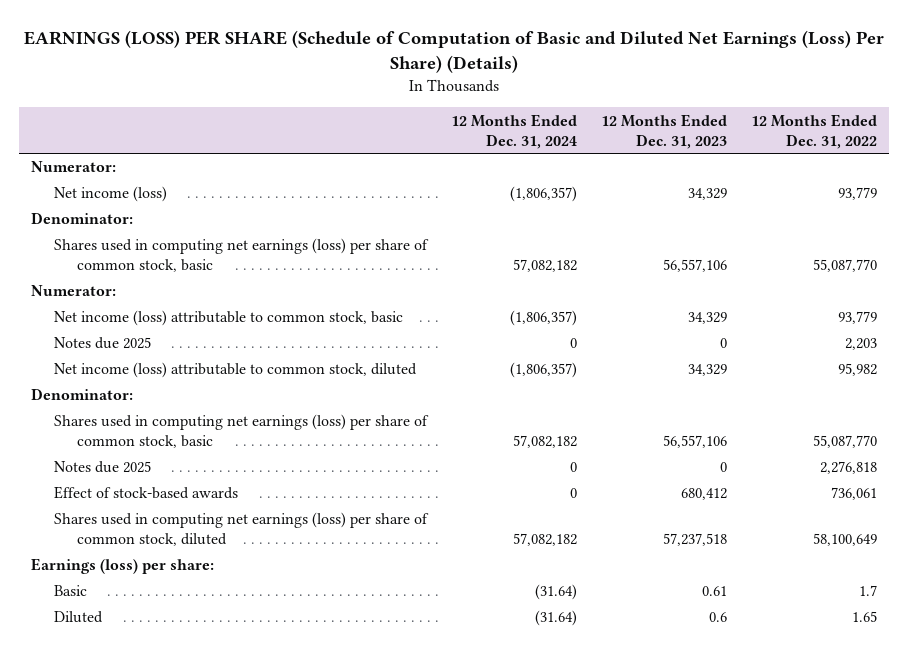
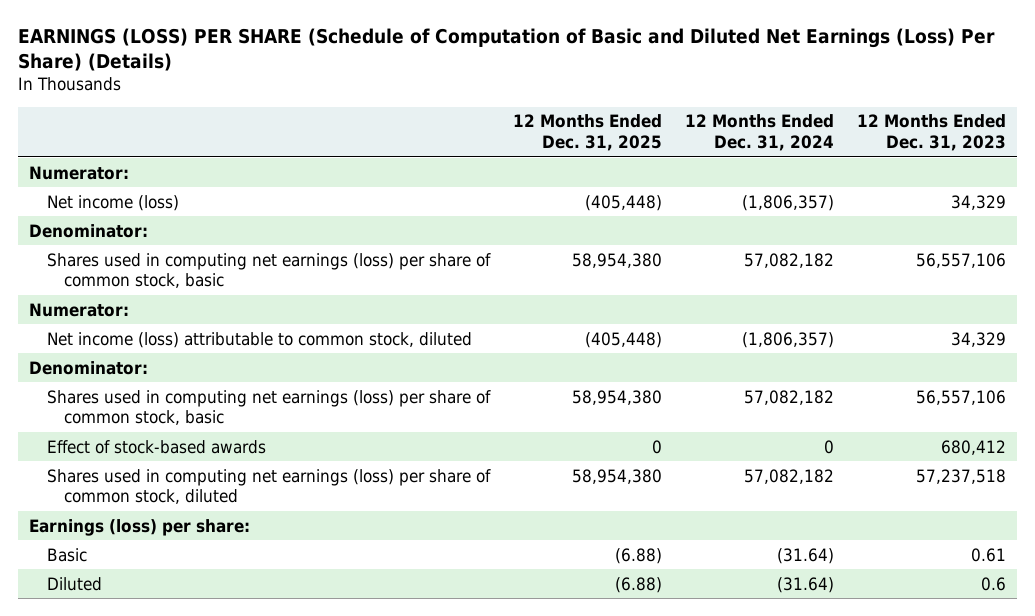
[751,113,878,149] 12 Months Ended Dec. 31, 2022 -> none
none -> [512,114,662,152] 12 Months Ended Dec. 31, 2025
[54,310,404,327] Net income (loss) attributable to common stock, basic -> none
[54,337,152,350] Notes due 2025 -> none
[54,461,152,474] Notes due 2025 -> none

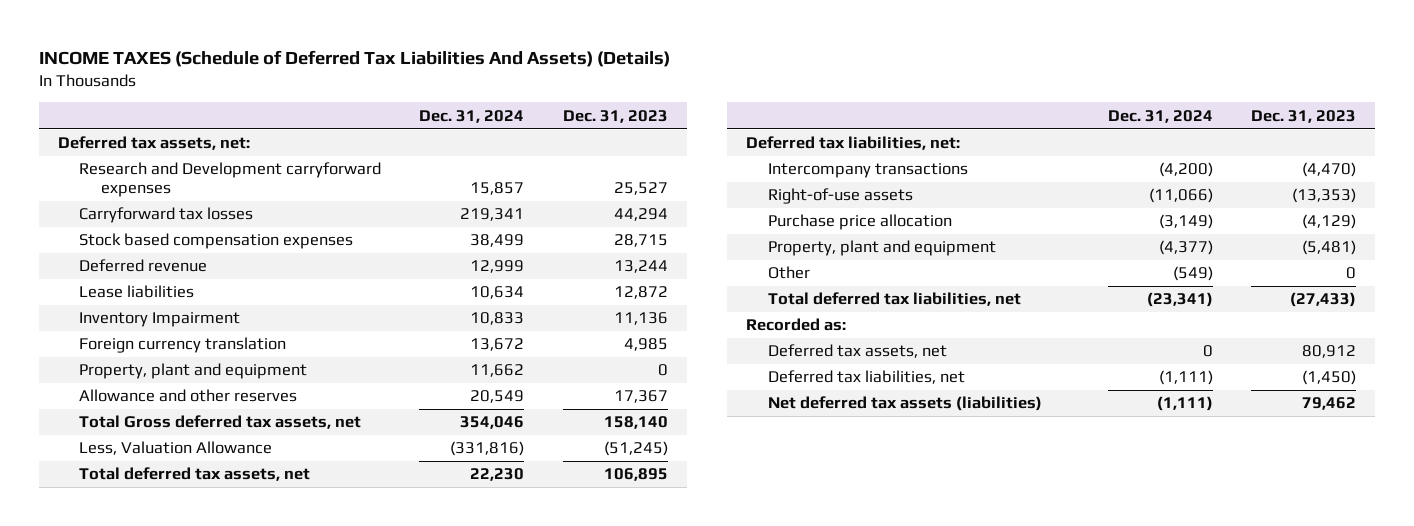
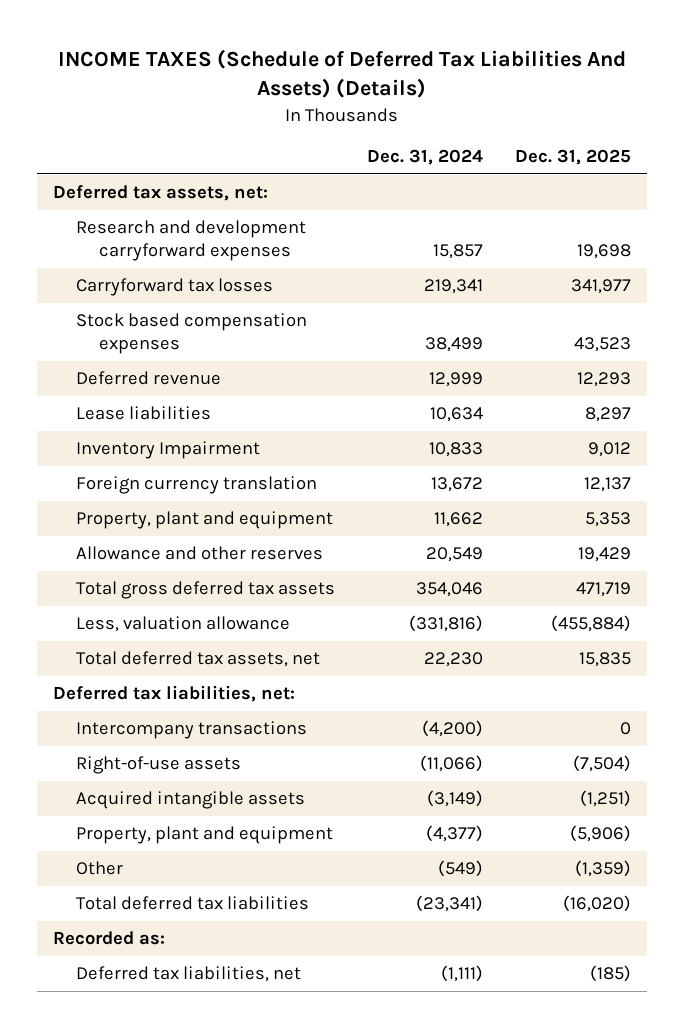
[562,109,668,123] Dec. 31, 2023 -> none
none -> [515,149,632,166] Dec. 31, 2025
[79,162,382,198] Research and Development carryforward expenses -> [76,220,307,262] Research and development carryforward expenses
[79,415,362,430] Total Gross deferred tax assets, net -> [76,581,336,600] Total gross deferred tax assets
[79,441,273,456] Less, Valuation Allowance -> [76,616,291,633] Less, valuation allowance
[767,214,952,231] Purchase price allocation -> [76,791,306,810] Acquired intangible assets
[767,292,1021,307] Total deferred tax liabilities, net -> [76,896,310,911] Total deferred tax liabilities
[767,344,947,359] Deferred tax assets, net -> none
[767,396,1042,412] Net deferred tax assets (liabilities) -> none

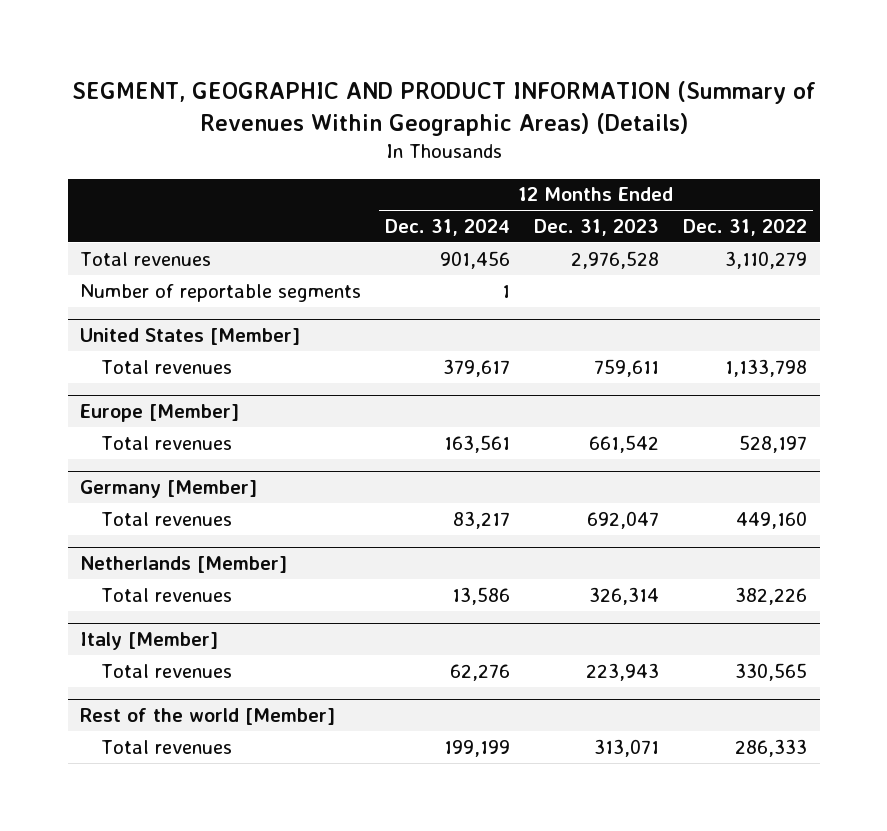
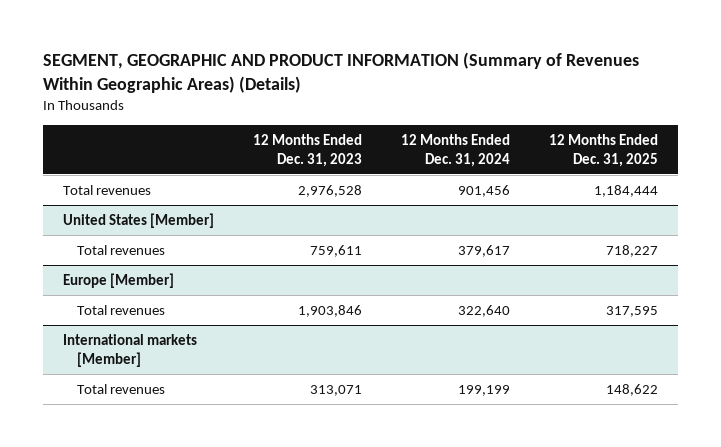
[683,218,808,236] Dec. 31, 2022 -> none
none -> [549,133,659,168] 12 Months Ended Dec. 31, 2025
[80,283,362,302] Number of reportable segments -> none
[80,480,258,499] Germany [Member] -> none
[101,511,233,526] Total revenues -> none
[80,556,288,574] Netherlands [Member] -> none
[101,587,233,602] Total revenues -> none
[80,632,219,651] Italy [Member] -> none
[101,663,233,678] Total revenues -> none
[444,434,511,453] 163,561 -> [457,304,510,317] 322,640
[589,434,660,453] 661,542 -> [297,304,362,317] 1,903,846
[80,708,336,726] Rest of the world [Member] -> [62,333,197,367] International markets [Member]

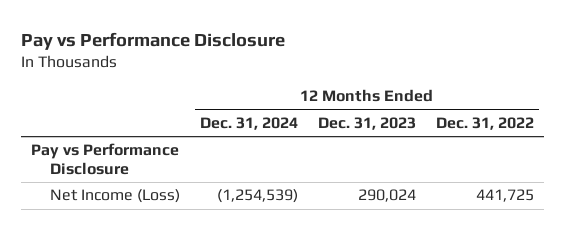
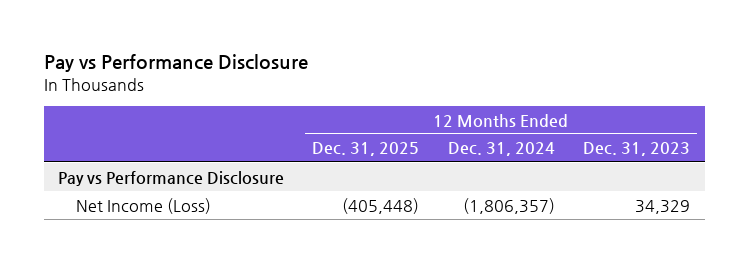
[435,117,534,131] Dec. 31, 2022 -> none
none -> [312,142,420,157] Dec. 31, 2025
[216,189,298,204] (1,254,539) -> [462,197,555,214] (1,806,357)
[357,189,416,203] 290,024 -> [635,199,691,214] 34,329

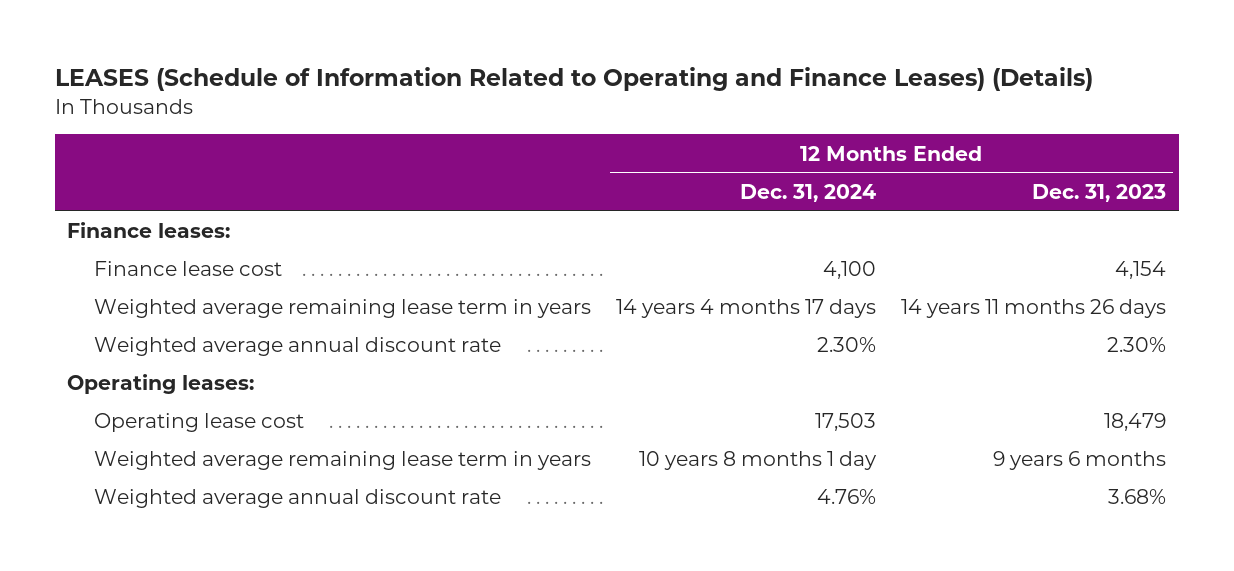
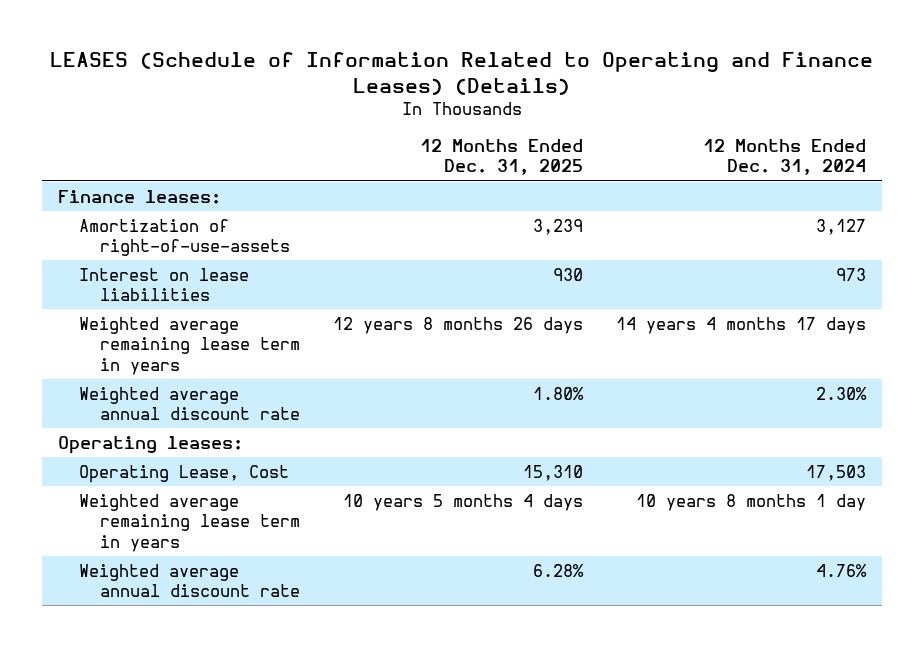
[1032,183,1167,202] Dec. 31, 2023 -> none
none -> [420,138,584,176] 12 Months Ended Dec. 31, 2025
[93,261,282,277] Finance lease cost -> none
none -> [79,218,291,257] Amortization of right-of-use-assets
none -> [79,267,250,302] Interest on lease liabilities
[93,413,304,433] Operating lease cost -> [79,464,290,483] Operating Lease, Cost

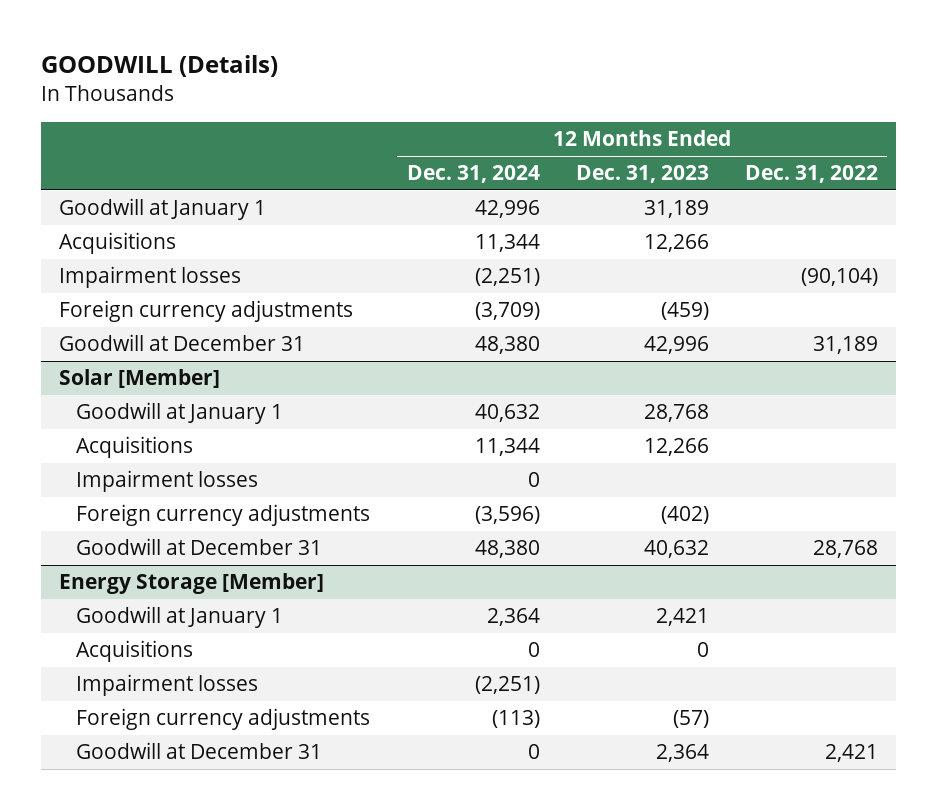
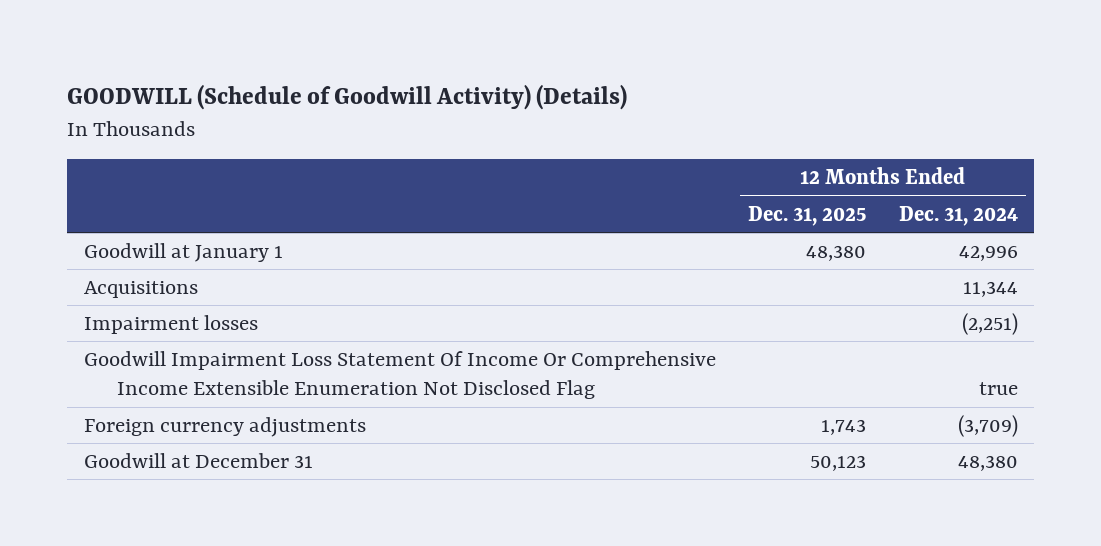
[41,55,279,78] GOODWILL (Details) -> [67,83,628,110] GOODWILL (Schedule of Goodwill Activity) (Details)
[575,165,709,184] Dec. 31, 2023 -> none
[745,165,879,184] Dec. 31, 2022 -> none
none -> [748,205,867,226] Dec. 31, 2025
none -> [83,350,716,400] Goodwill Impairment Loss Statement Of Income Or Comprehensive Income Extensible Enumeration Not Disclosed Flag
[59,369,221,389] Solar [Member] -> none
[76,402,284,425] Goodwill at January 1 -> none
[76,436,194,459] Acquisitions -> none
[76,470,259,493] Impairment losses -> none
[76,504,371,527] Foreign currency adjustments -> none
[76,538,323,556] Goodwill at December 31 -> none
[59,573,325,595] Energy Storage [Member] -> none
[76,606,284,629] Goodwill at January 1 -> none
[76,640,194,663] Acquisitions -> none
[76,674,259,697] Impairment losses -> none
[76,708,371,731] Foreign currency adjustments -> none
[76,742,323,760] Goodwill at December 31 -> none

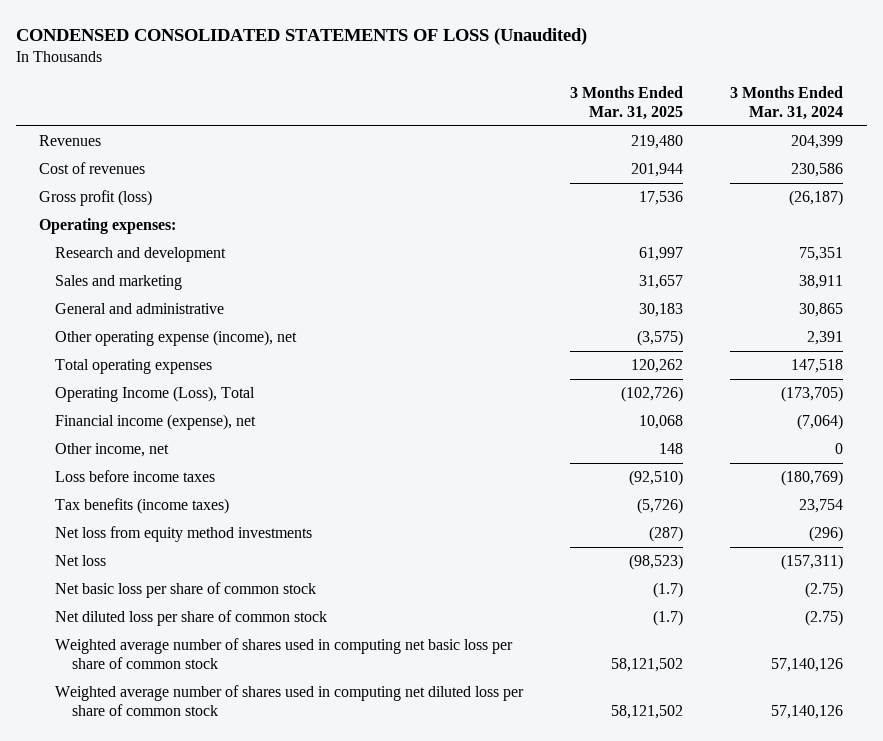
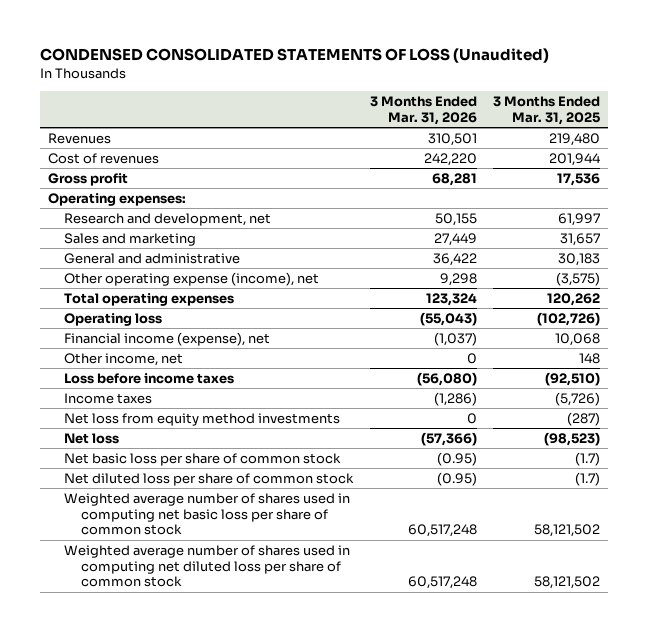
[730,86,844,120] 3 Months Ended Mar. 31, 2024 -> none
none -> [369,96,477,125] 3 Months Ended Mar. 31, 2026
[39,190,153,207] Gross profit (loss) -> [47,173,128,187] Gross profit
[55,247,227,263] Research and development -> [64,213,272,227] Research and development, net
[55,386,256,403] Operating Income (Loss), Total -> [64,313,163,327] Operating loss
[55,498,230,515] Tax benefits (income taxes) -> [64,393,153,405] Income taxes

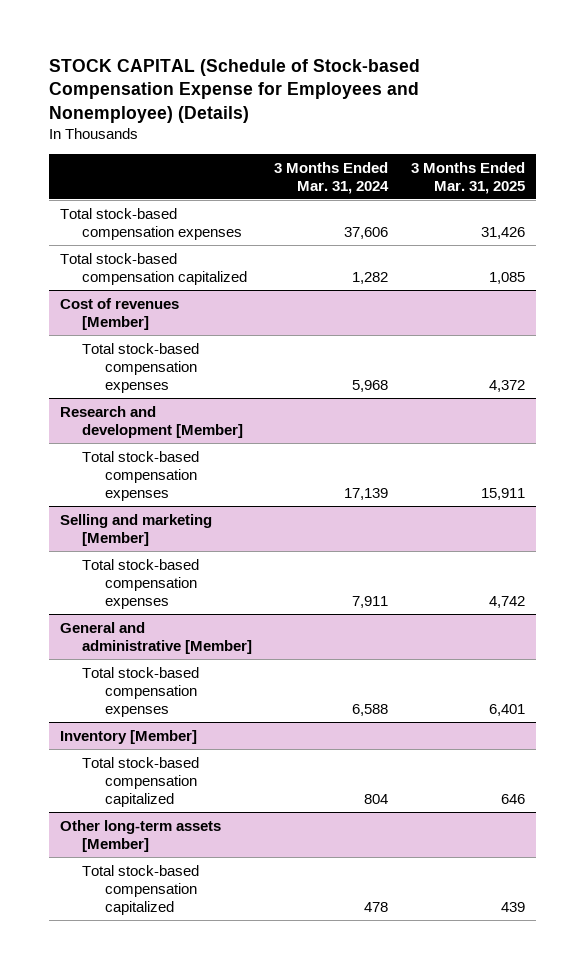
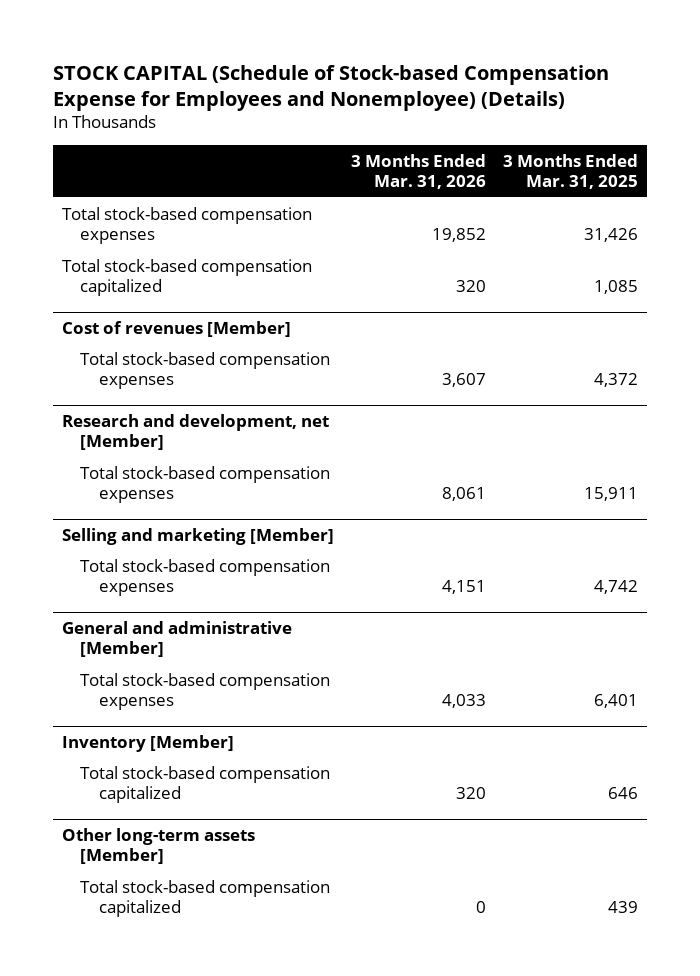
[274,161,390,194] 3 Months Ended Mar. 31, 2024 -> none
none -> [351,153,487,190] 3 Months Ended Mar. 31, 2026
[59,405,244,438] Research and development [Member] -> [62,413,330,451] Research and development, net [Member]

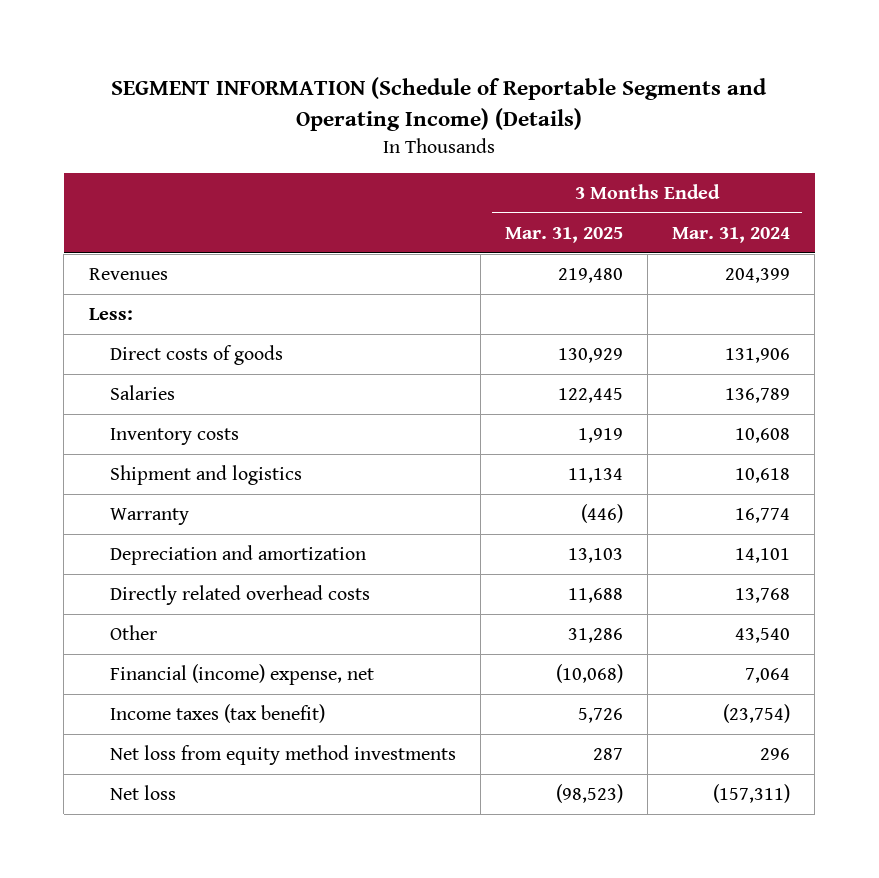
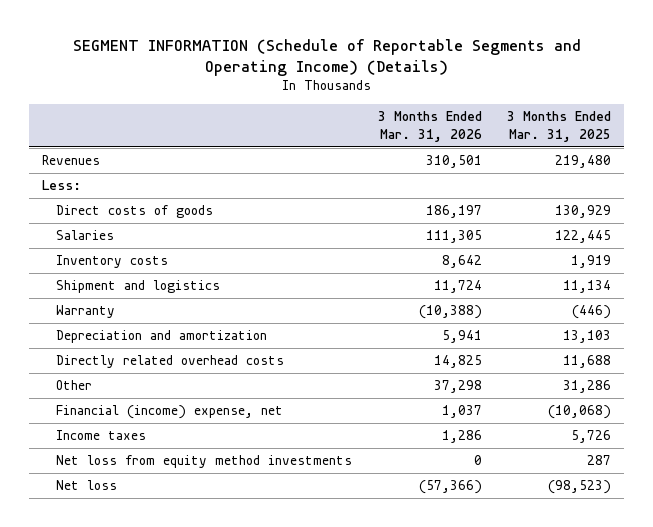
[672,226,791,243] Mar. 31, 2024 -> none
none -> [377,111,482,142] 3 Months Ended Mar. 31, 2026
[109,704,325,724] Income taxes (tax benefit) -> [56,430,147,441] Income taxes

